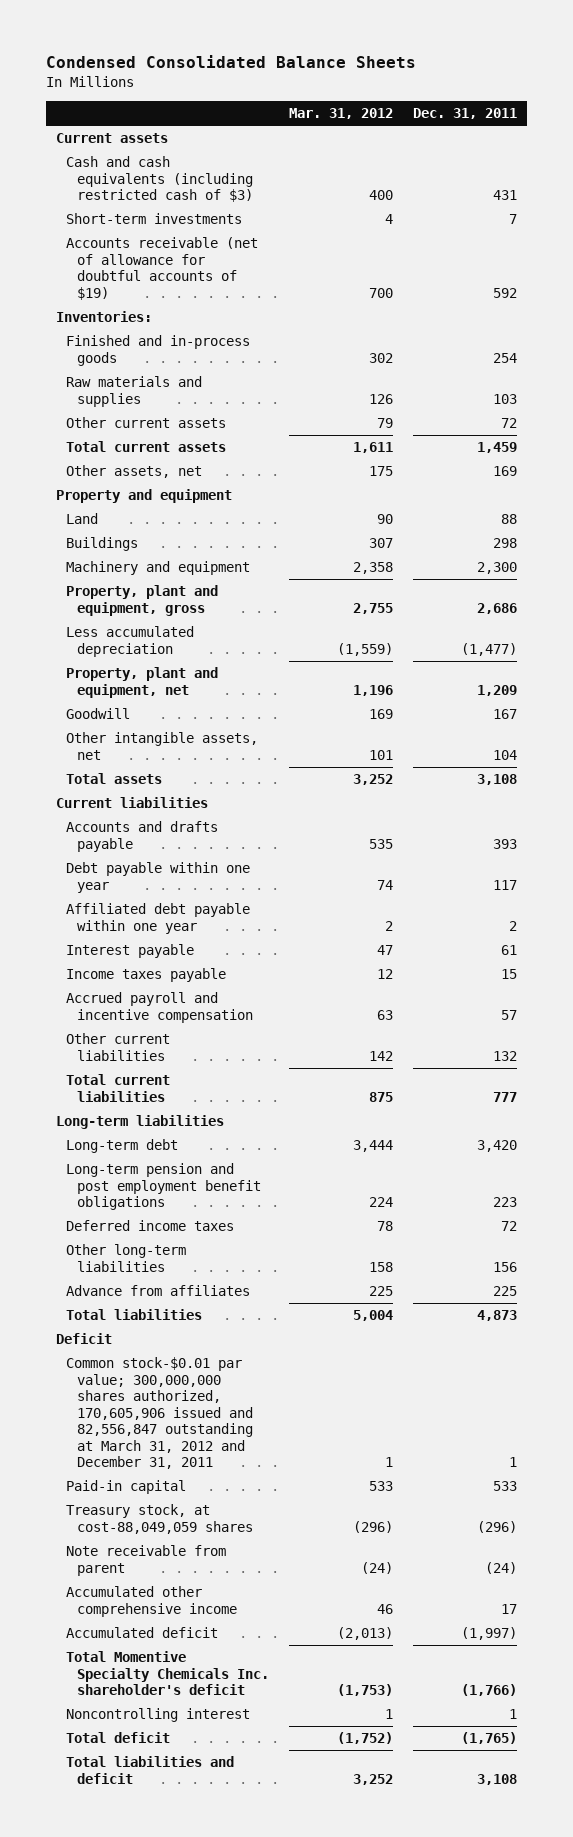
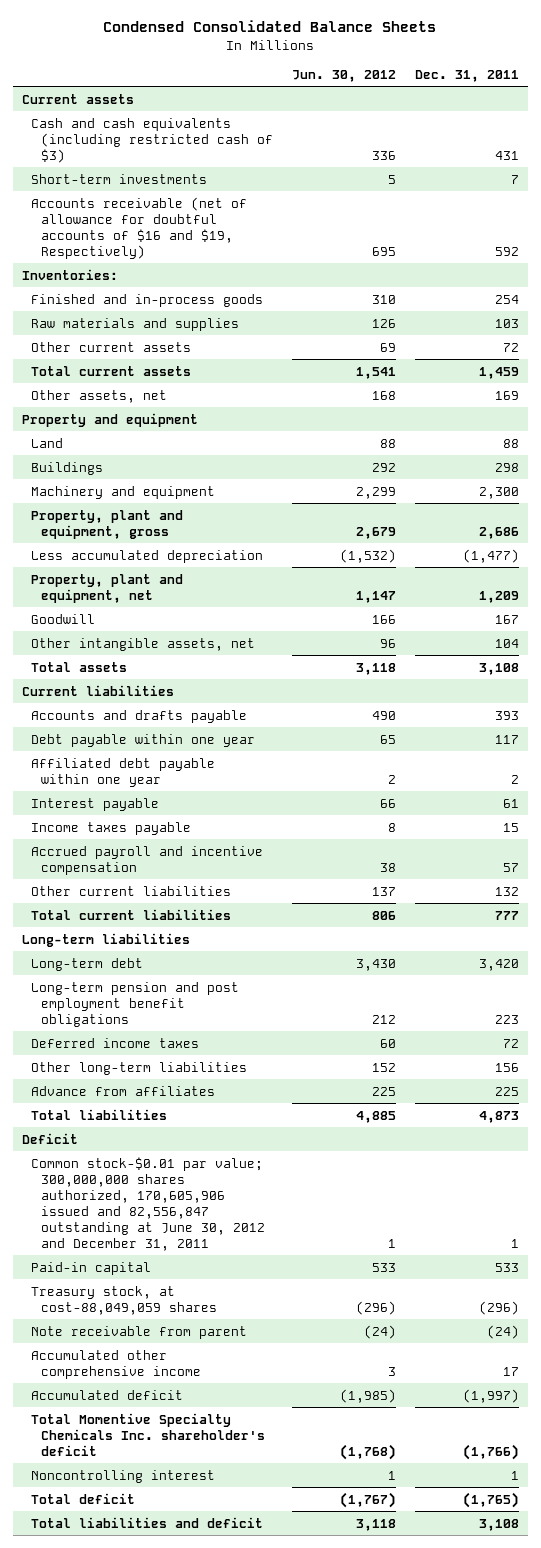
[289,108,394,120] Mar. 31, 2012 -> none
none -> [291,69,396,82] Jun. 30, 2012
[66,237,259,300] Accounts receivable (net of allowance for doubtful accounts of $19) -> [31,196,248,259] Accounts receivable (net of allowance for doubtful accounts of $16 and $19, Respectively)
[66,1357,253,1470] Common stock-$0.01 par value; 300,000,000 shares authorized, 170,605,906 issued and 82,556,847 outstanding at March 31, 2012 and December 31, 2011 -> [31,1156,265,1251] Common stock-$0.01 par value; 300,000,000 shares authorized, 170,605,906 issued and 82,556,847 outstanding at June 30, 2012 and December 31, 2011

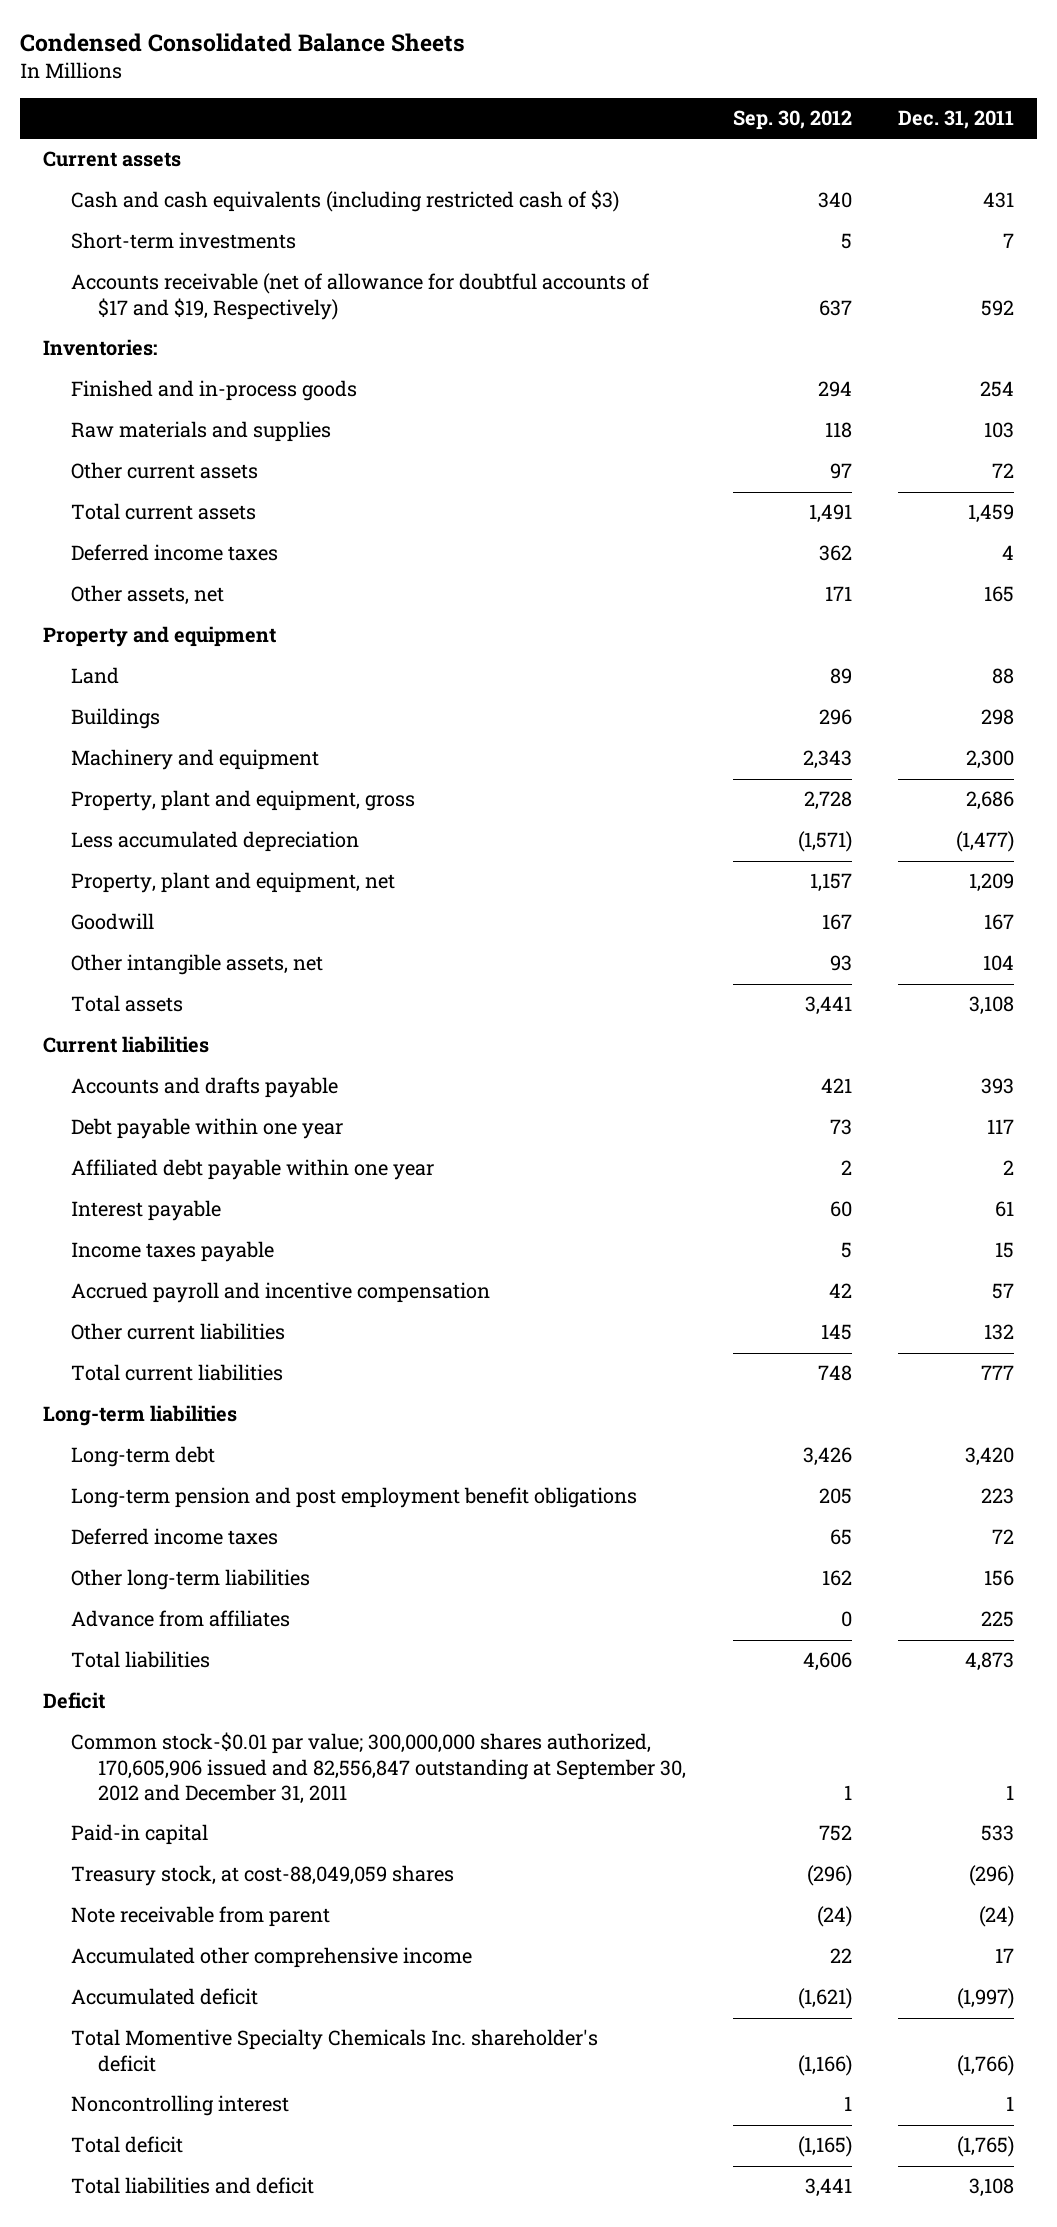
[291,69,396,82] Jun. 30, 2012 -> none
none -> [732,109,852,130] Sep. 30, 2012
[31,196,248,259] Accounts receivable (net of allowance for doubtful accounts of $16 and $19, Respectively) -> [70,273,650,320] Accounts receivable (net of allowance for doubtful accounts of $17 and $19, Respectively)
none -> [70,544,278,562] Deferred income taxes
[494,390,519,400] 169 -> [984,586,1015,603] 165
[31,1156,265,1251] Common stock-$0.01 par value; 300,000,000 shares authorized, 170,605,906 issued and 82,556,847 outstanding at June 30, 2012 and December 31, 2011 -> [70,1732,687,1804] Common stock-$0.01 par value; 300,000,000 shares authorized, 170,605,906 issued and 82,556,847 outstanding at September 30, 2012 and December 31, 2011

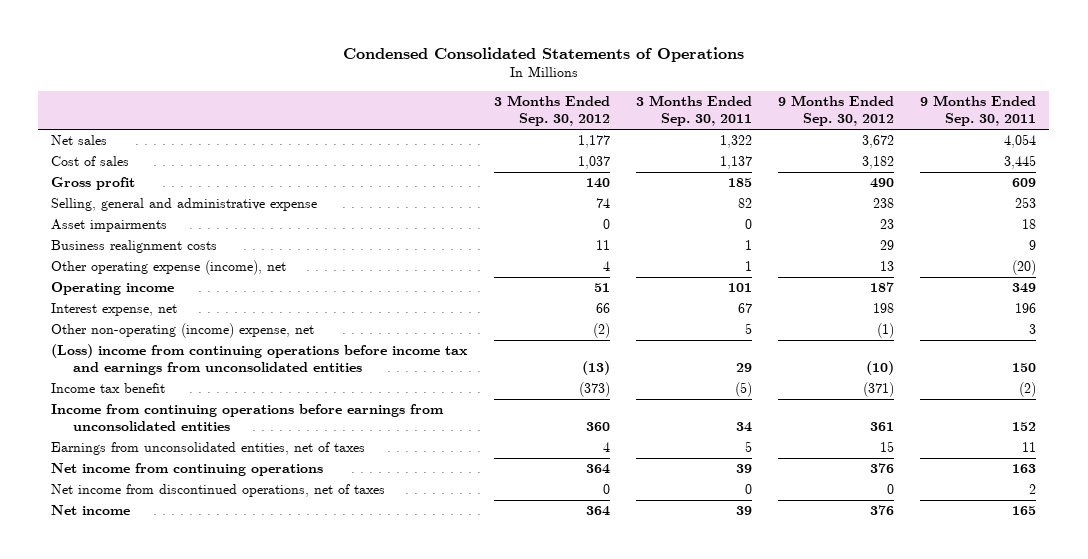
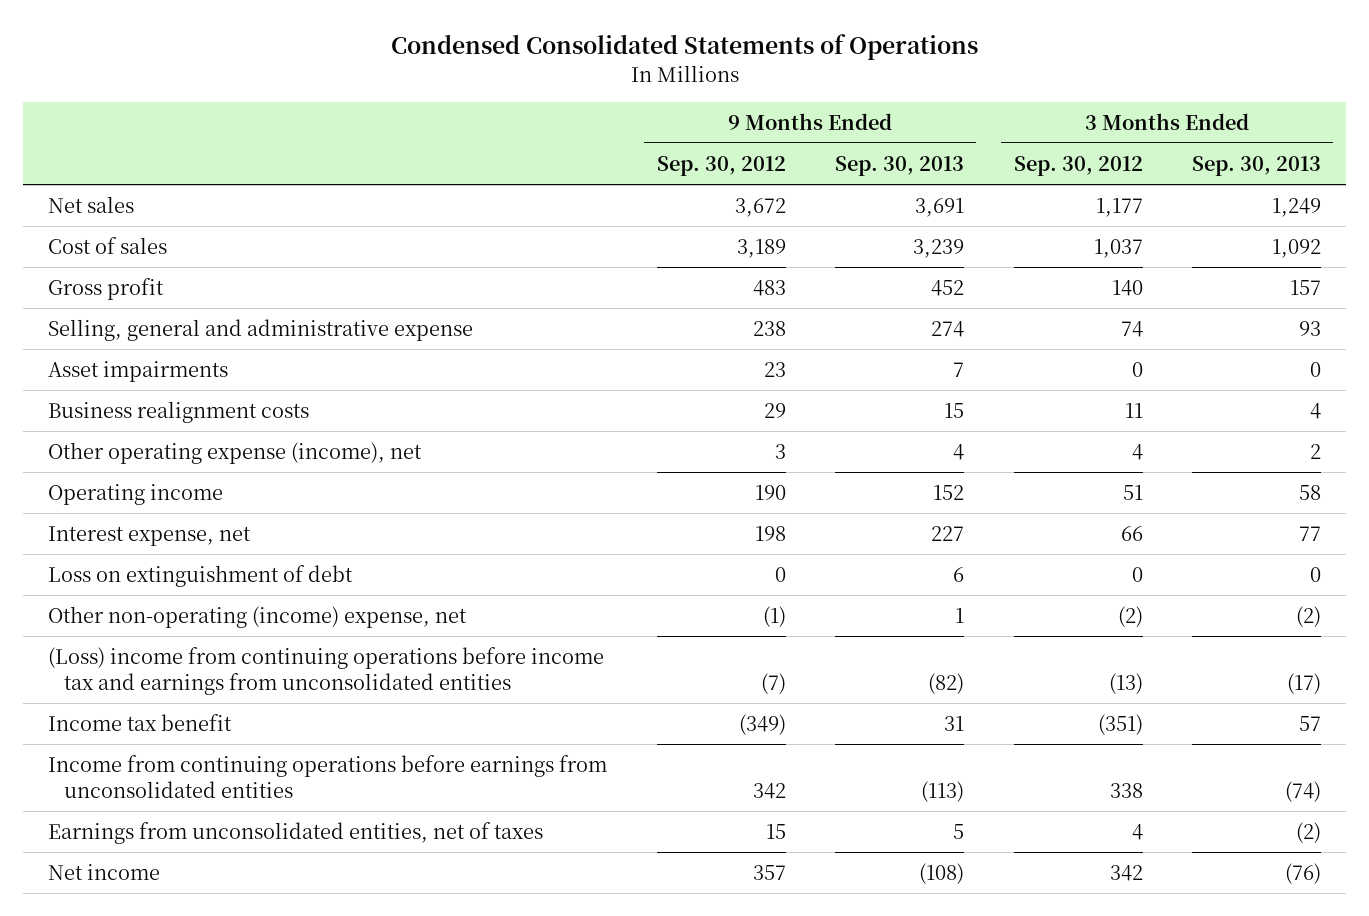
[635,95,752,127] 3 Months Ended Sep. 30, 2011 -> none
[920,95,1037,127] 9 Months Ended Sep. 30, 2011 -> none
none -> [835,155,965,176] Sep. 30, 2013
none -> [1192,155,1322,176] Sep. 30, 2013
[861,156,894,170] 3,182 -> [736,238,786,258] 3,189
[869,178,894,189] 490 -> [752,279,786,296] 483
[879,261,894,272] 13 -> [774,443,786,459] 3
[869,282,894,293] 187 -> [754,484,786,500] 190
none -> [48,564,354,587] Loss on extinguishment of debt
[865,361,894,376] (10) -> [760,672,786,694] (7)
[578,382,610,398] (373) -> [1097,713,1143,735] (351)
[862,382,894,398] (371) -> [738,713,786,735] (349)
[585,422,610,432] 360 -> [1109,782,1143,798] 338
[869,422,894,432] 361 -> [752,782,786,799] 342
[51,463,324,477] Net income from continuing operations -> none
[51,484,386,498] Net income from discontinued operations, net of taxes -> none
[585,506,610,517] 364 -> [1109,864,1143,881] 342
[869,505,894,516] 376 -> [752,864,786,880] 357

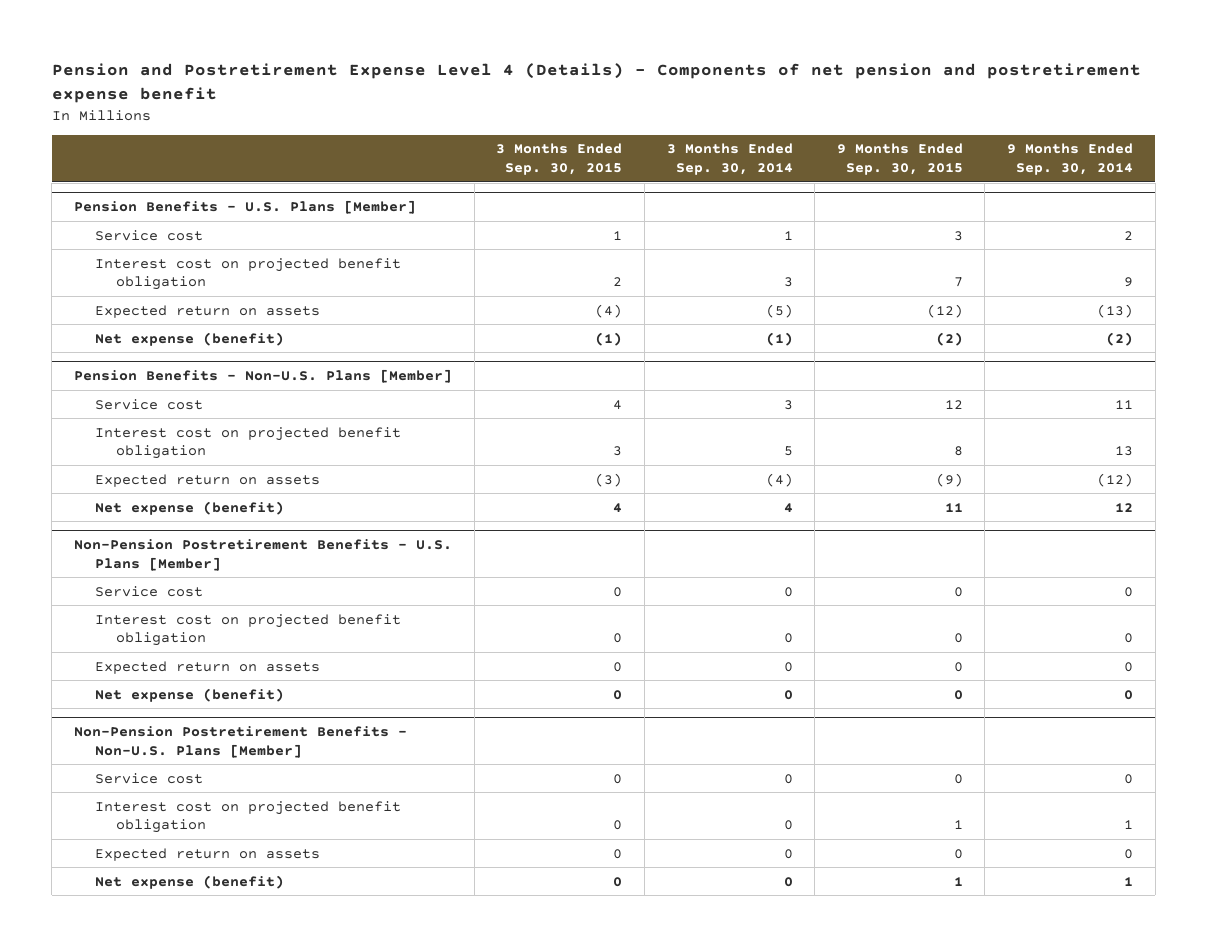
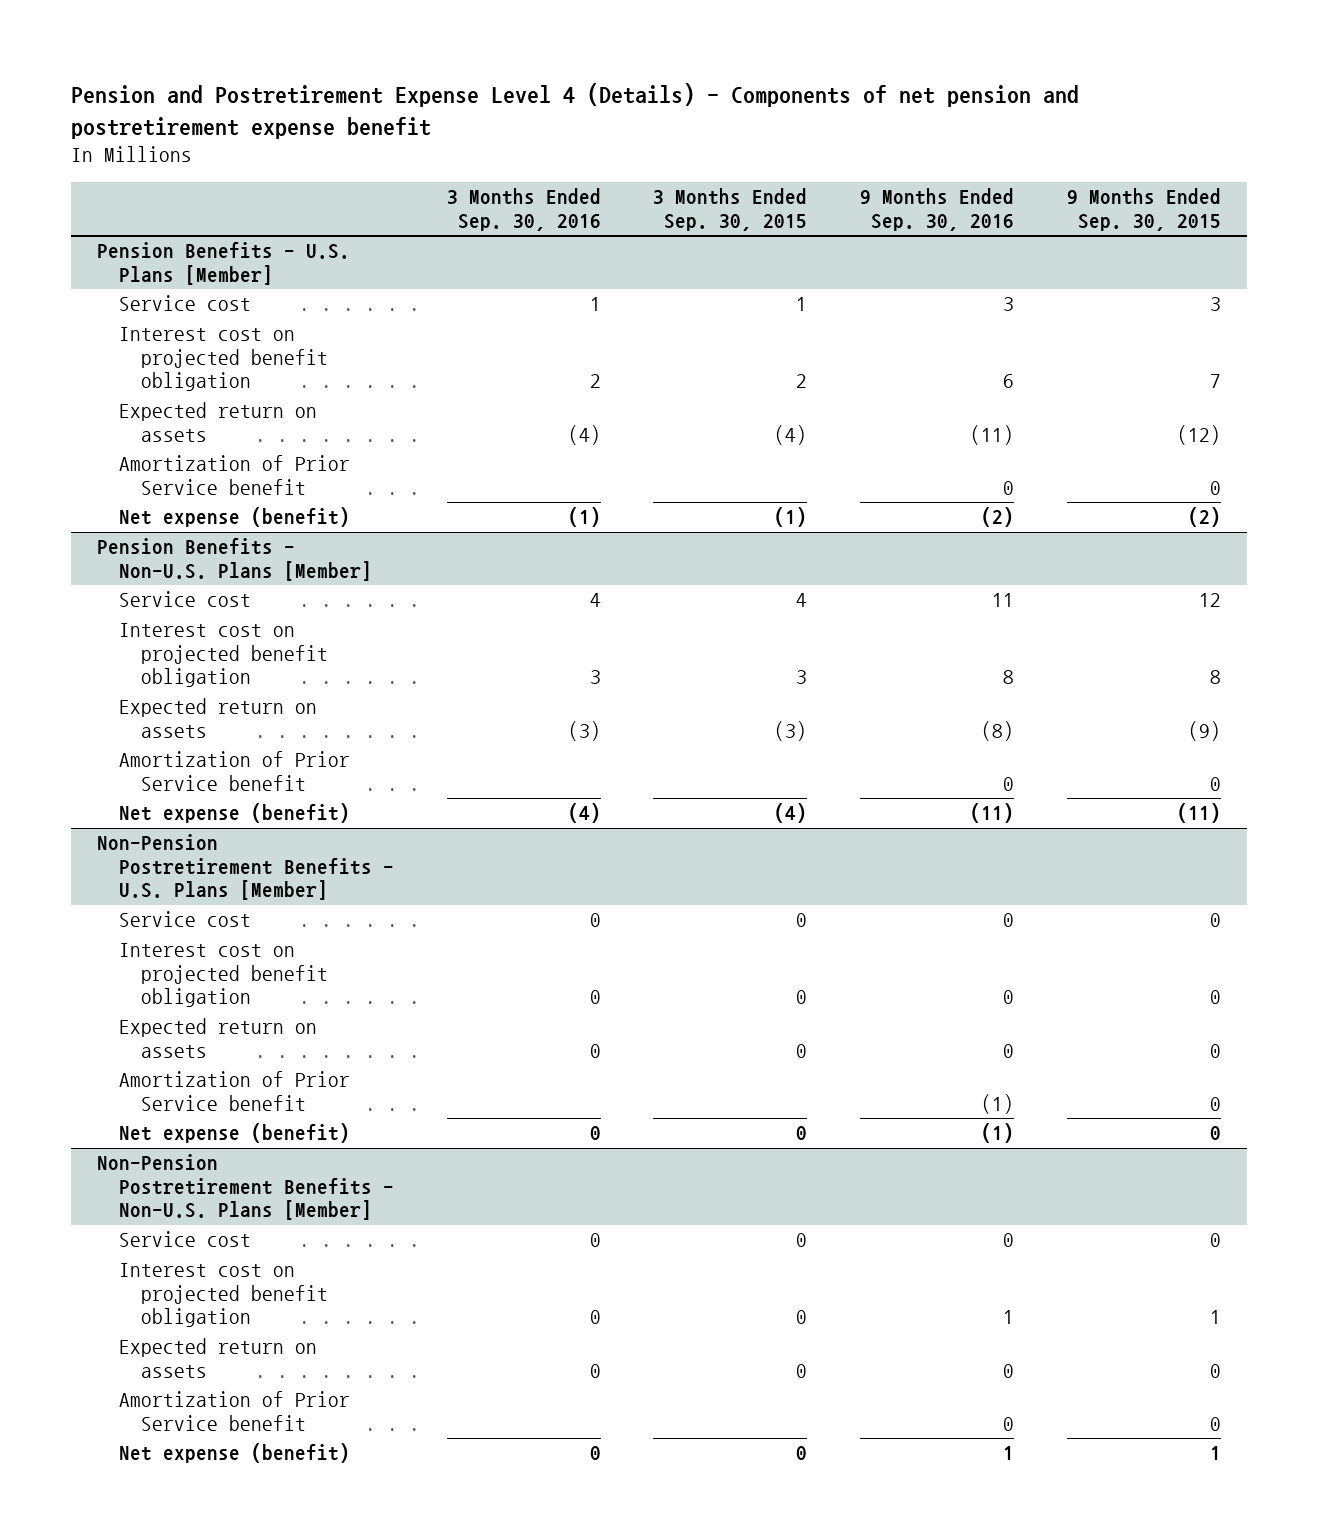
[666,143,793,176] 3 Months Ended Sep. 30, 2014 -> none
[1007,143,1134,176] 9 Months Ended Sep. 30, 2014 -> none
none -> [446,188,601,231] 3 Months Ended Sep. 30, 2016
none -> [859,188,1014,231] 9 Months Ended Sep. 30, 2016
none -> [118,455,350,495] Amortization of Prior Service benefit
none -> [118,751,350,791] Amortization of Prior Service benefit
[613,502,623,512] 4 -> [774,803,808,824] (4)
[944,502,963,512] 11 -> [1176,803,1221,824] (11)
none -> [118,1071,350,1111] Amortization of Prior Service benefit
none -> [118,1391,350,1431] Amortization of Prior Service benefit

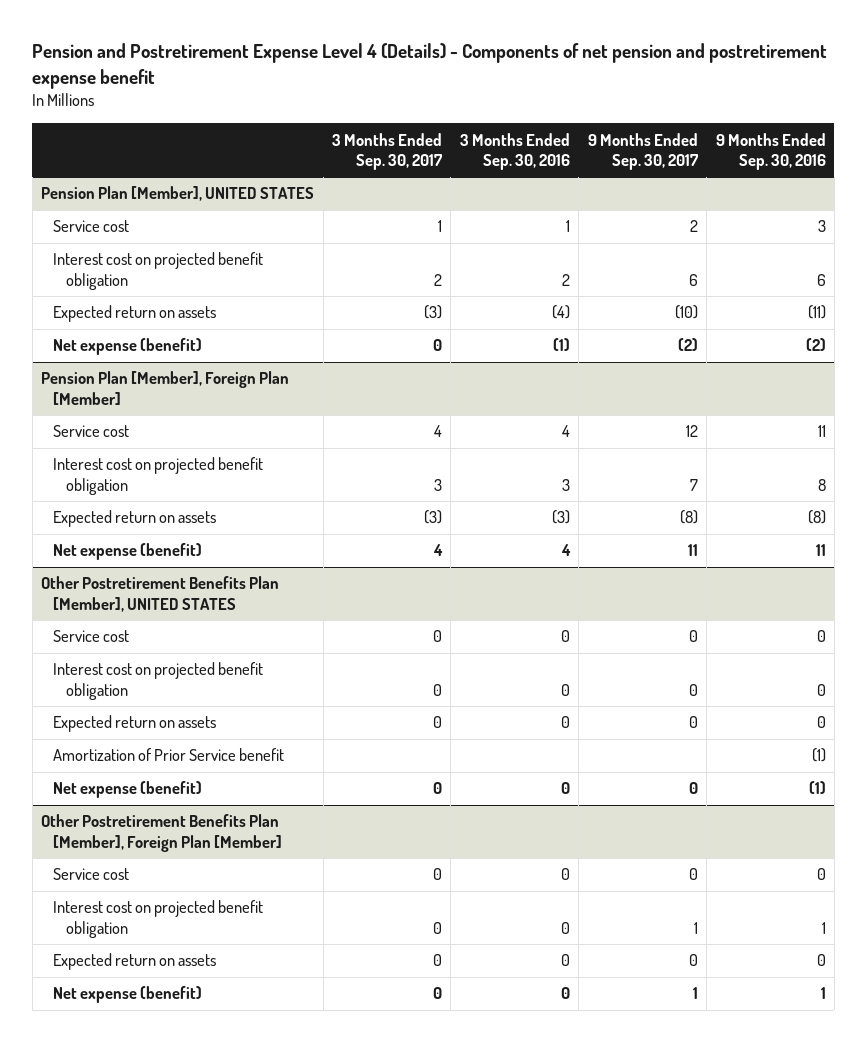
[653,188,808,231] 3 Months Ended Sep. 30, 2015 -> none
[1066,188,1221,231] 9 Months Ended Sep. 30, 2015 -> none
none -> [331,132,443,170] 3 Months Ended Sep. 30, 2017
none -> [587,132,699,170] 9 Months Ended Sep. 30, 2017
[96,242,350,285] Pension Benefits - U.S. Plans [Member] -> none
none -> [41,186,315,202] Pension Plan [Member], UNITED STATES
[118,455,350,495] Amortization of Prior Service benefit -> none
[96,538,372,581] Pension Benefits - Non-U.S. Plans [Member] -> none
none -> [41,371,290,405] Pension Plan [Member], Foreign Plan [Member]
[118,751,350,791] Amortization of Prior Service benefit -> none
[96,834,394,901] Non-Pension Postretirement Benefits - U.S. Plans [Member] -> none
[567,803,601,824] (4) -> [560,544,571,557] 4
[969,803,1014,824] (11) -> [815,544,826,557] 11
none -> [41,576,280,612] Other Postretirement Benefits Plan [Member], UNITED STATES
[96,1154,394,1221] Non-Pension Postretirement Benefits - Non-U.S. Plans [Member] -> none
none -> [41,814,283,852] Other Postretirement Benefits Plan [Member], Foreign Plan [Member]
[118,1391,350,1431] Amortization of Prior Service benefit -> none

